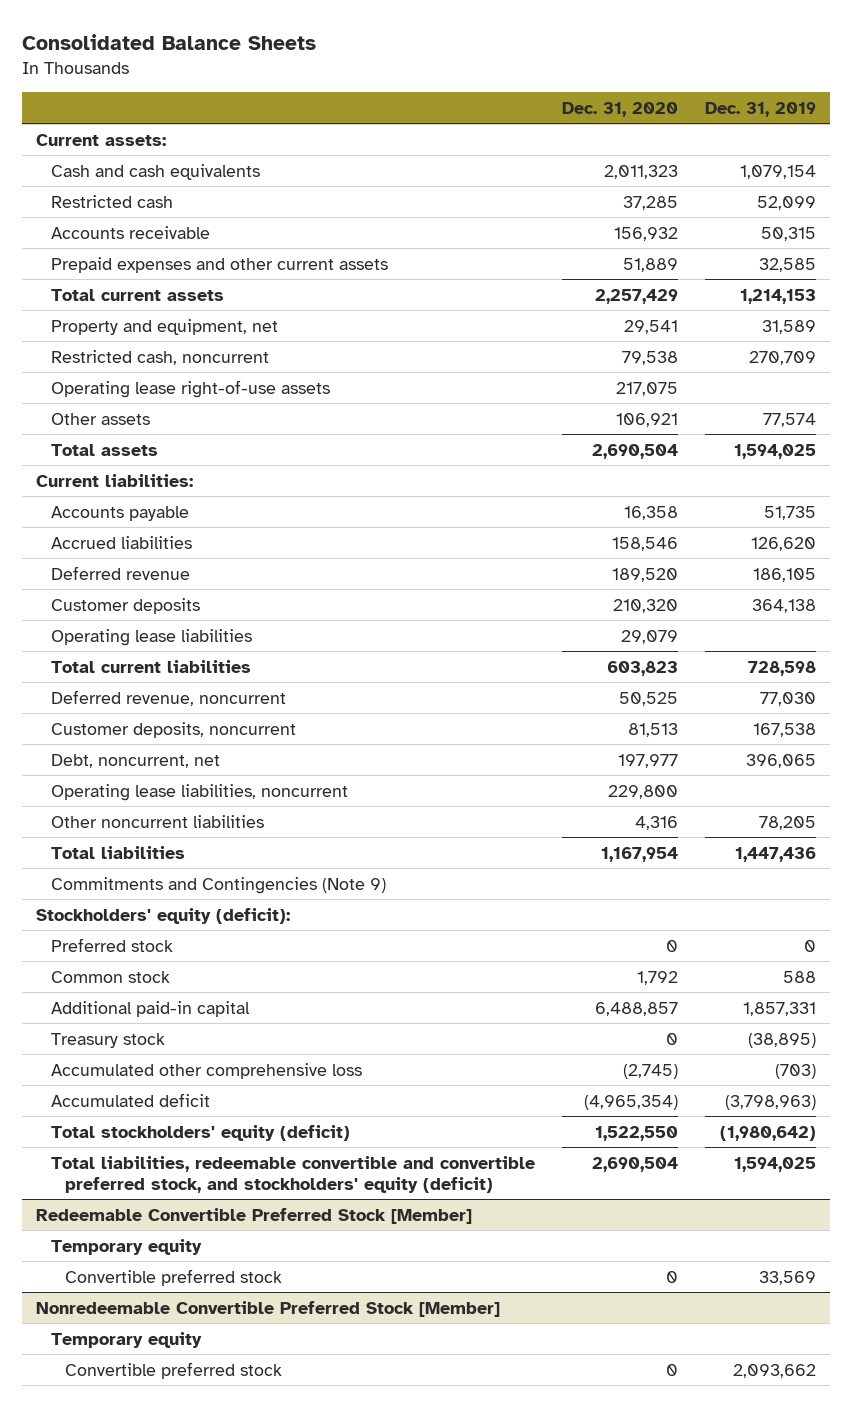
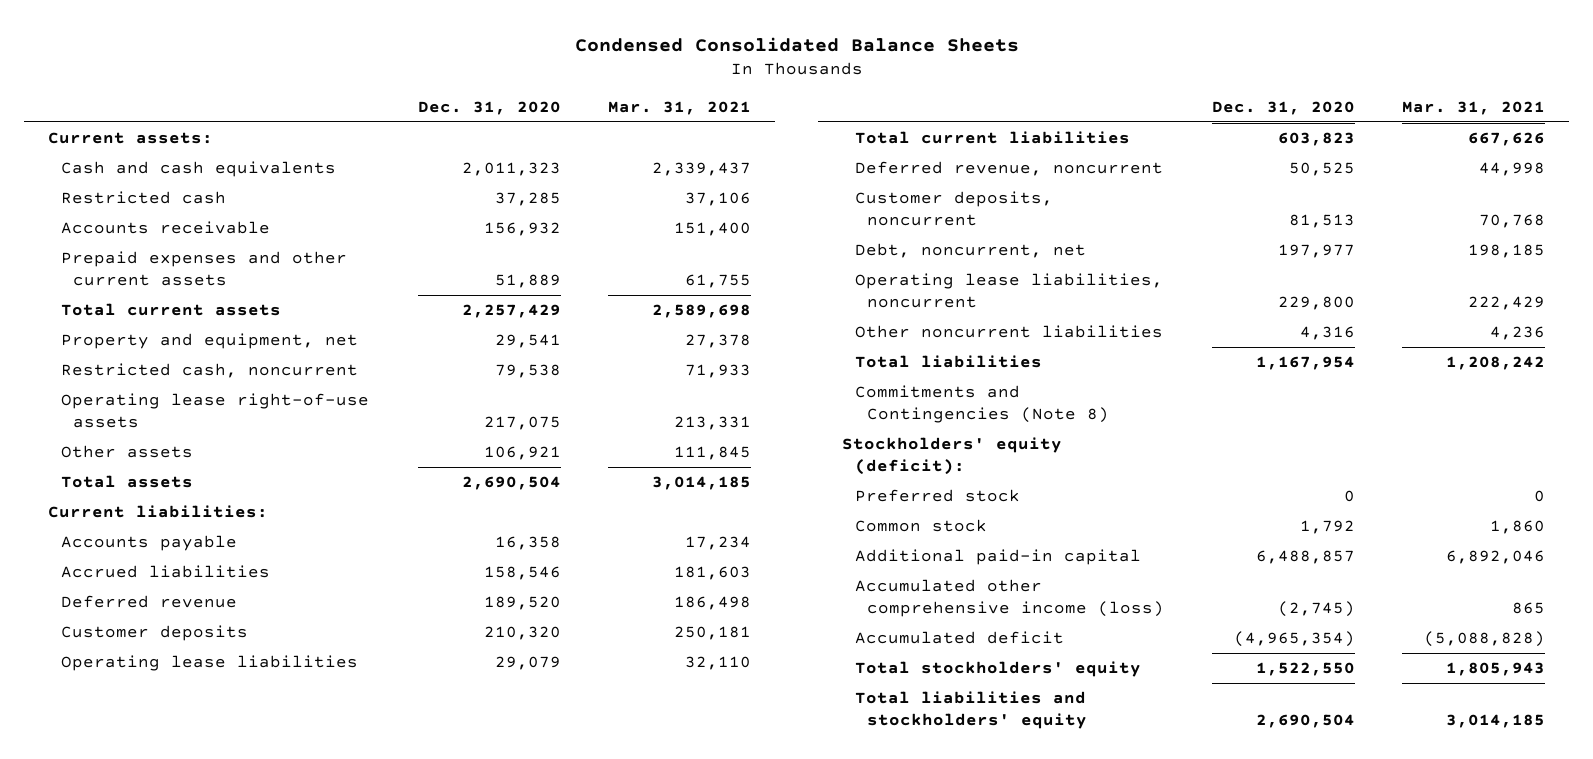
[22,34,317,51] Consolidated Balance Sheets -> [574,37,1019,53] Condensed Consolidated Balance Sheets
[705,101,817,117] Dec. 31, 2019 -> none
none -> [608,100,752,115] Mar. 31, 2021
[50,876,386,894] Commitments and Contingencies (Note 9) -> [854,385,1110,424] Commitments and Contingencies (Note 8)
[50,1032,165,1048] Treasury stock -> none
[50,1062,362,1079] Accumulated other comprehensive loss -> [854,579,1165,618] Accumulated other comprehensive income (loss)
[36,1207,473,1224] Redeemable Convertible Preferred Stock [Member] -> none
[50,1238,202,1255] Temporary equity -> none
[65,1268,283,1286] Convertible preferred stock -> none
[36,1300,501,1317] Nonredeemable Convertible Preferred Stock [Member] -> none
[50,1331,202,1348] Temporary equity -> none
[65,1361,283,1379] Convertible preferred stock -> none
[50,1124,350,1141] Total stockholders' equity (deficit) -> [854,661,1141,678] Total stockholders' equity
[50,1155,535,1193] Total liabilities, redeemable convertible and convertible preferred stock, and stockholders' equity (deficit) -> [854,691,1088,730] Total liabilities and stockholders' equity

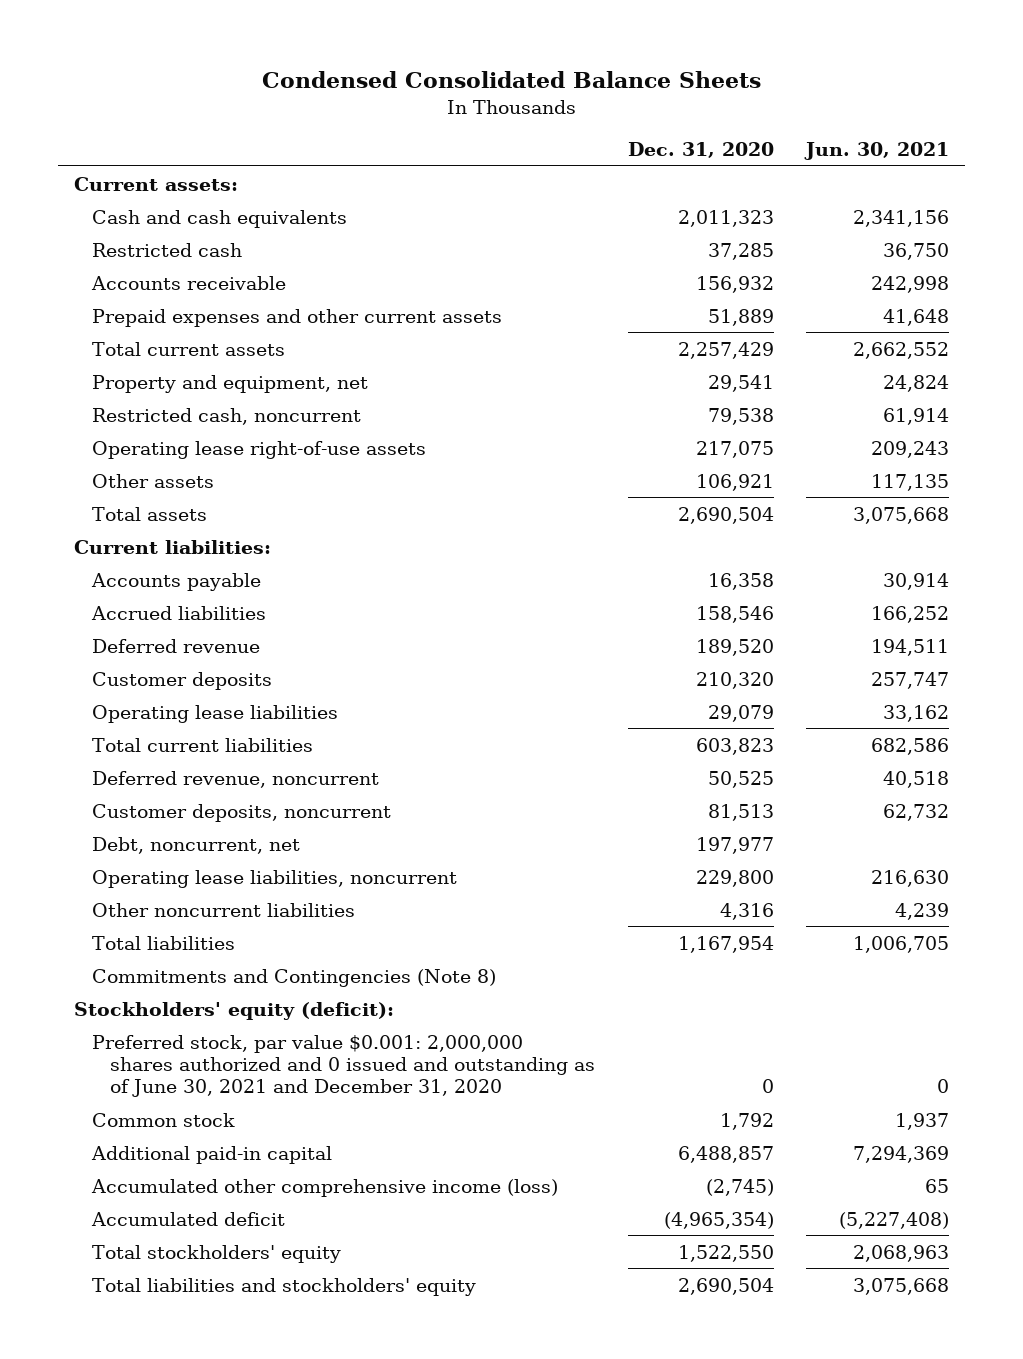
[608,100,752,115] Mar. 31, 2021 -> none
none -> [804,142,950,161] Jun. 30, 2021
[854,489,1020,503] Preferred stock -> [92,1034,596,1098] Preferred stock, par value $0.001: 2,000,000 shares authorized and 0 issued and outstanding as of June 30, 2021 and December 31, 2020

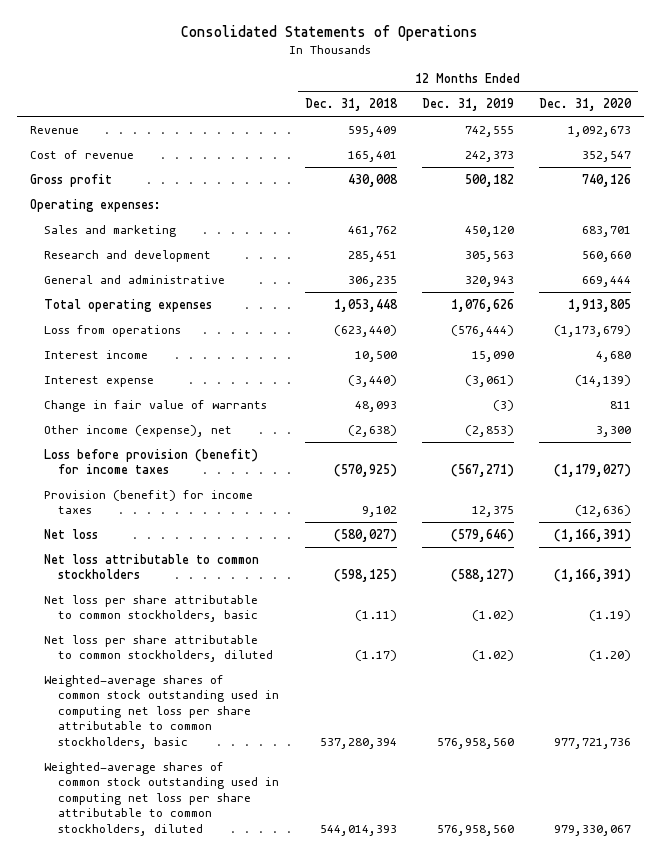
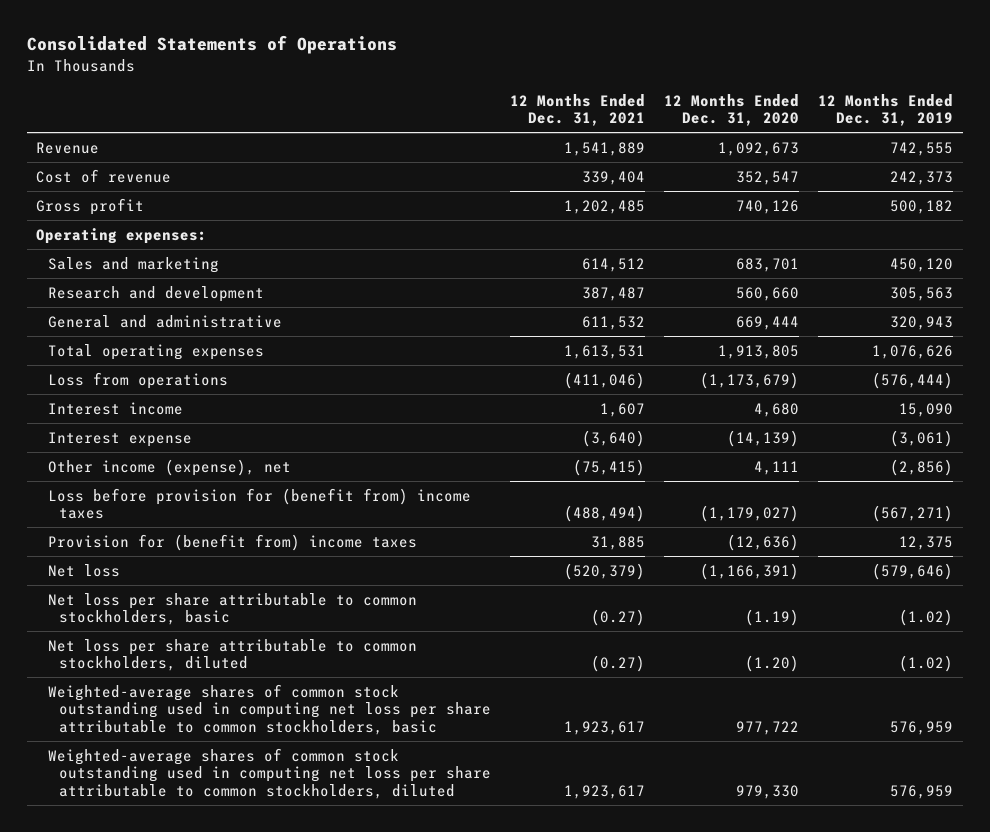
[304,98,398,112] Dec. 31, 2018 -> none
none -> [510,93,646,127] 12 Months Ended Dec. 31, 2021
[43,399,267,412] Change in fair value of warrants -> none
[464,424,514,437] (2,853) -> [890,458,954,476] (2,856)
[596,425,632,437] 3,300 -> [754,460,800,475] 4,111
[43,448,258,475] Loss before provision (benefit) for income taxes -> [47,487,471,520] Loss before provision for (benefit from) income taxes
[43,489,253,515] Provision (benefit) for income taxes -> [47,533,417,551] Provision for (benefit from) income taxes
[43,553,259,580] Net loss attributable to common stockholders -> none
[436,737,514,749] 576,958,560 -> [890,720,954,735] 576,959
[554,737,632,749] 977,721,736 -> [736,720,800,735] 977,722
[436,824,514,836] 576,958,560 -> [890,784,954,799] 576,959
[554,824,632,836] 979,330,067 -> [736,784,800,799] 979,330

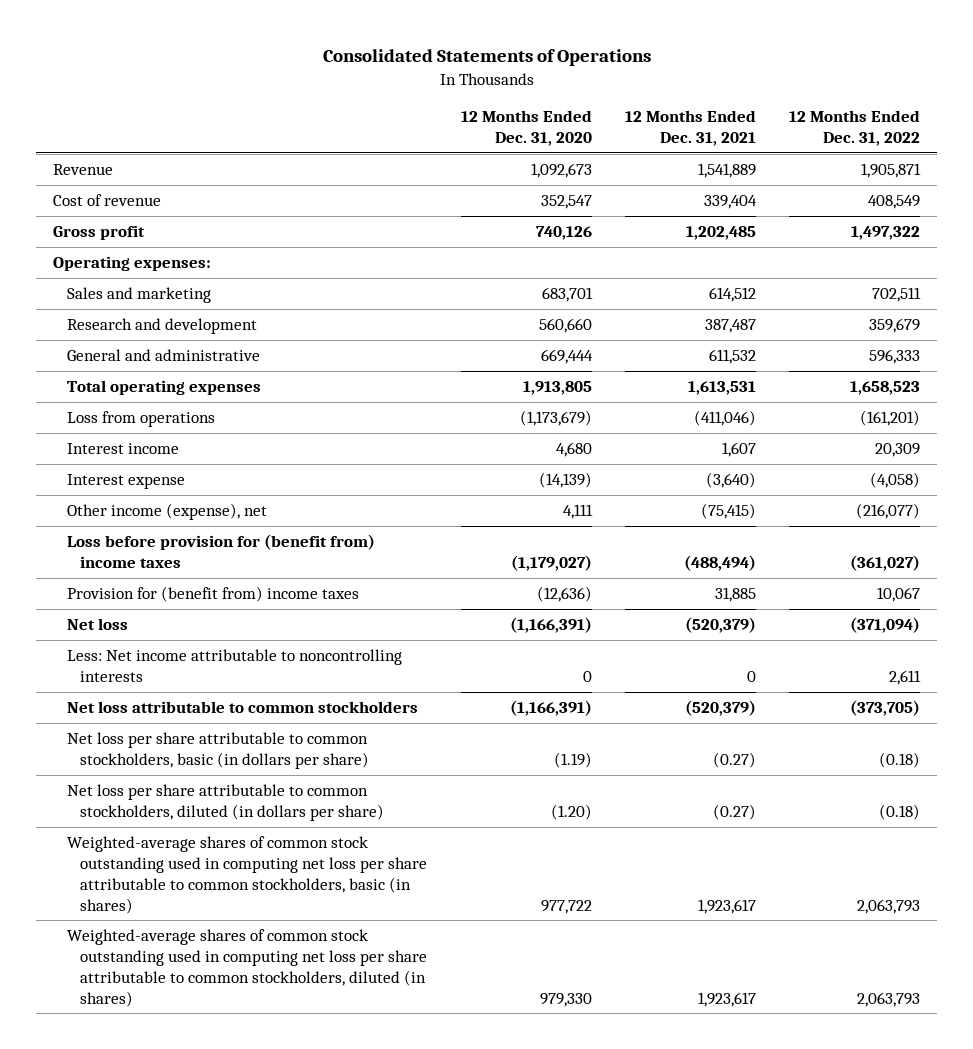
[818,93,954,127] 12 Months Ended Dec. 31, 2019 -> none
none -> [789,110,921,147] 12 Months Ended Dec. 31, 2022
none -> [66,648,402,682] Less: Net income attributable to noncontrolling interests
none -> [66,700,418,713] Net loss attributable to common stockholders
[47,592,417,626] Net loss per share attributable to common stockholders, basic -> [66,731,370,769] Net loss per share attributable to common stockholders, basic (in dollars per share)
[47,638,417,672] Net loss per share attributable to common stockholders, diluted -> [66,783,385,821] Net loss per share attributable to common stockholders, diluted (in dollars per share)
[47,683,491,735] Weighted-average shares of common stock outstanding used in computing net loss per share attributable to common stockholders, basic -> [66,835,428,914] Weighted-average shares of common stock outstanding used in computing net loss per share attributable to common stockholders, basic (in shares)
[47,747,491,799] Weighted-average shares of common stock outstanding used in computing net loss per share attributable to common stockholders, diluted -> [66,928,428,1007] Weighted-average shares of common stock outstanding used in computing net loss per share attributable to common stockholders, diluted (in shares)

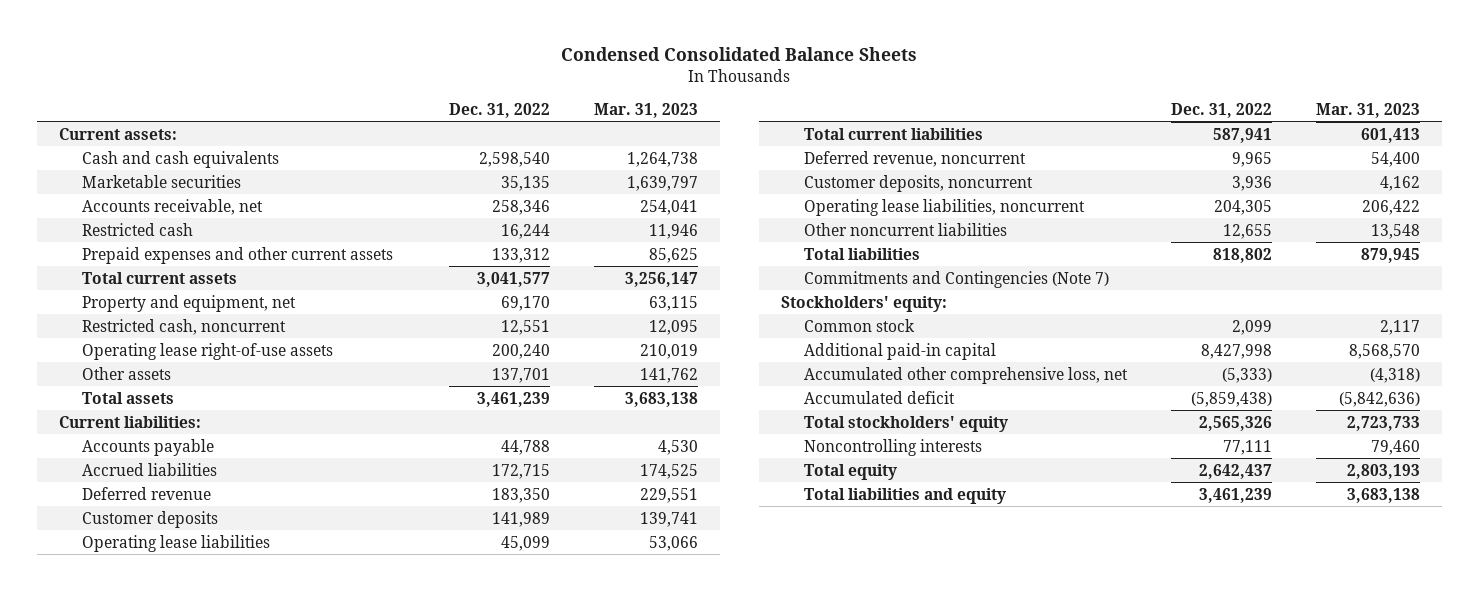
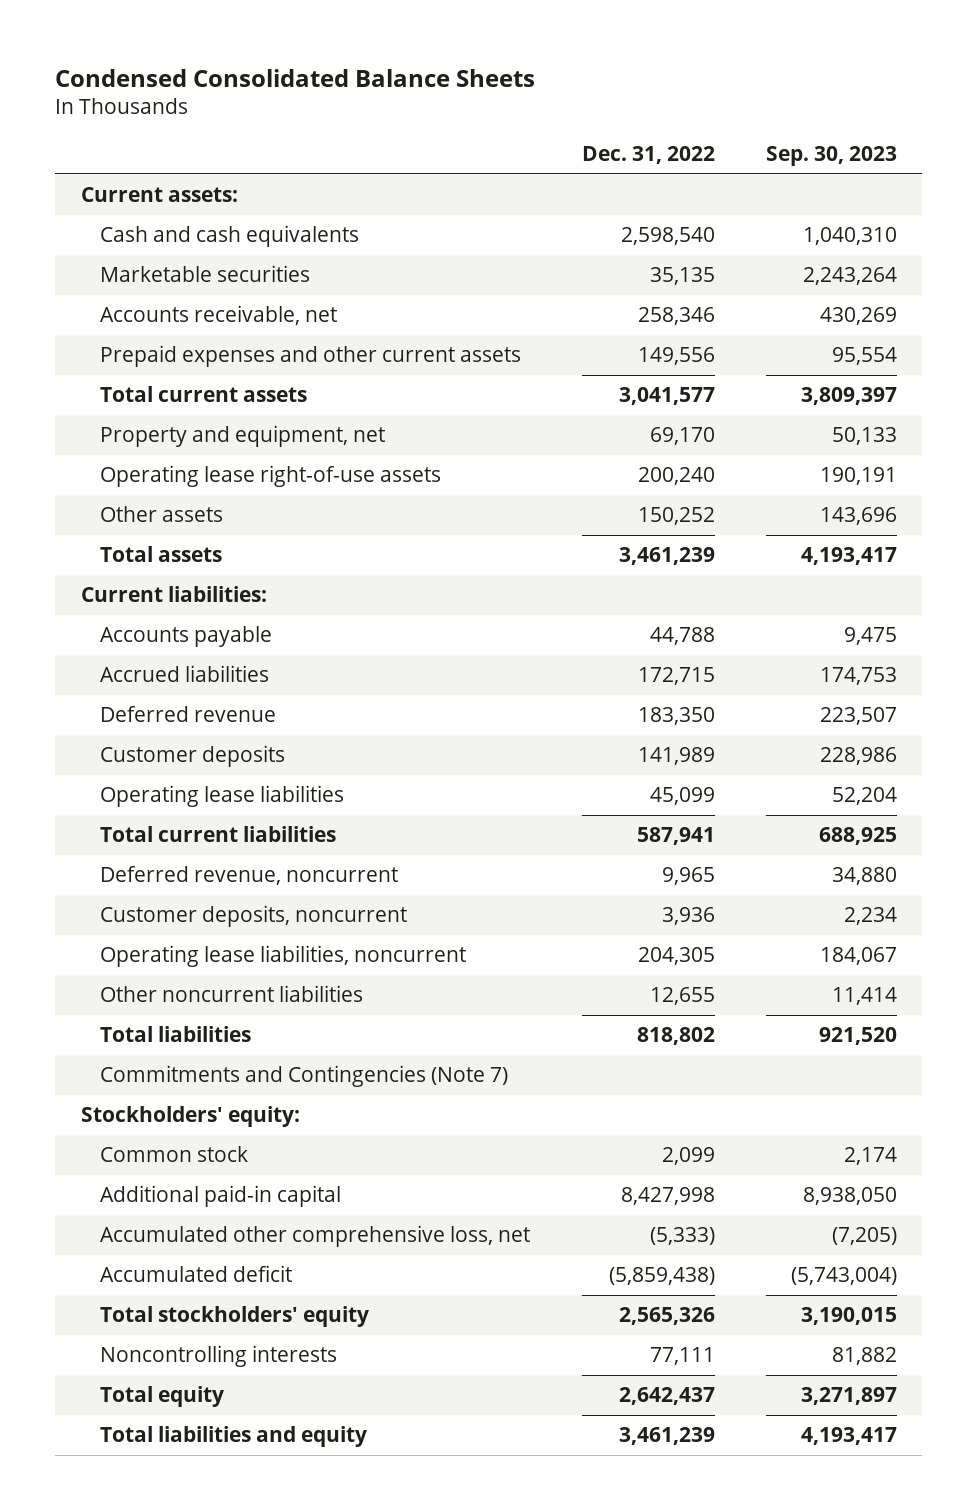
[594,102,699,118] Mar. 31, 2023 -> none
none -> [765,146,897,167] Sep. 30, 2023
[82,222,194,236] Restricted cash -> none
[492,247,551,263] 133,312 -> [637,347,715,366] 149,556
[82,318,287,335] Restricted cash, noncurrent -> none
[492,367,551,383] 137,701 -> [637,507,715,526] 150,252

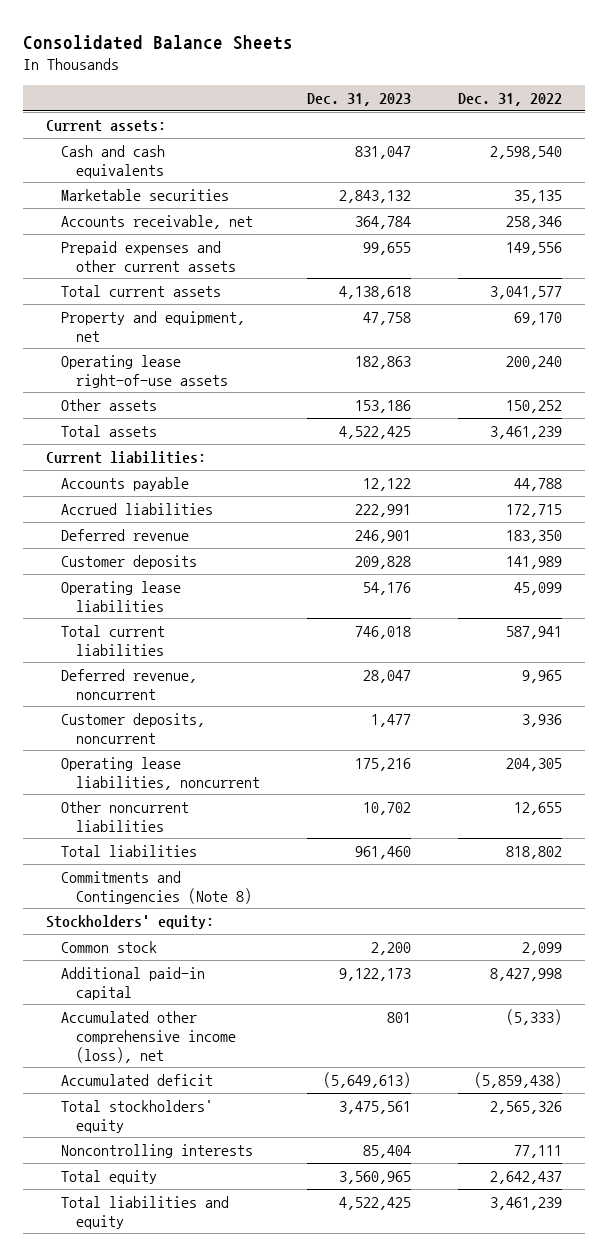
[55,68,536,87] Condensed Consolidated Balance Sheets -> [22,34,293,50] Consolidated Balance Sheets
[765,146,897,167] Sep. 30, 2023 -> none
none -> [307,92,412,106] Dec. 31, 2023
[100,1065,509,1088] Commitments and Contingencies (Note 7) -> [61,870,253,904] Commitments and Contingencies (Note 8)
[100,1225,531,1248] Accumulated other comprehensive loss, net -> [61,1010,237,1063] Accumulated other comprehensive income (loss), net

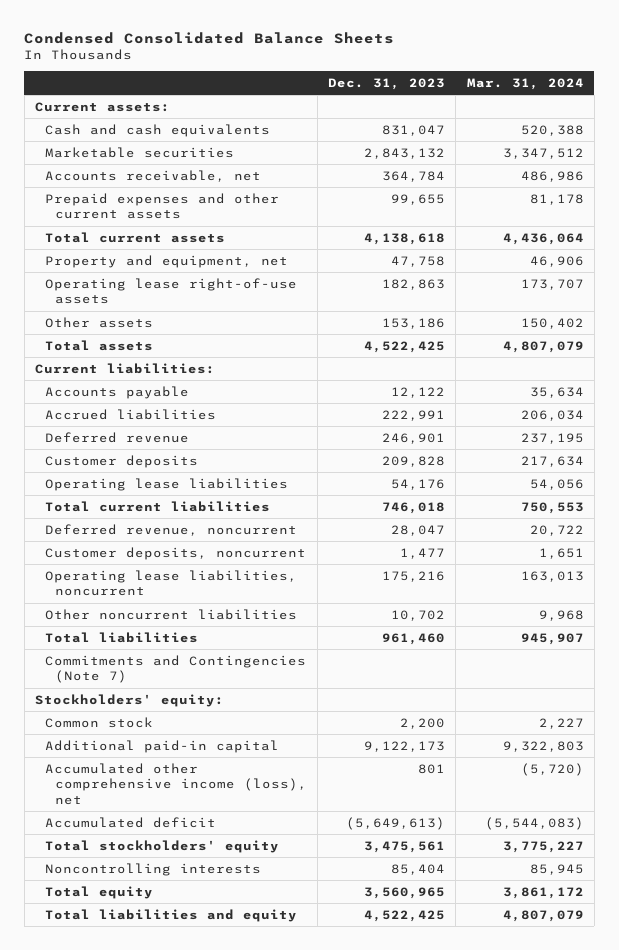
[22,34,293,50] Consolidated Balance Sheets -> [24,31,395,44] Condensed Consolidated Balance Sheets
[457,92,562,106] Dec. 31, 2022 -> none
none -> [466,77,584,90] Mar. 31, 2024
[61,870,253,904] Commitments and Contingencies (Note 8) -> [44,654,306,684] Commitments and Contingencies (Note 7)

